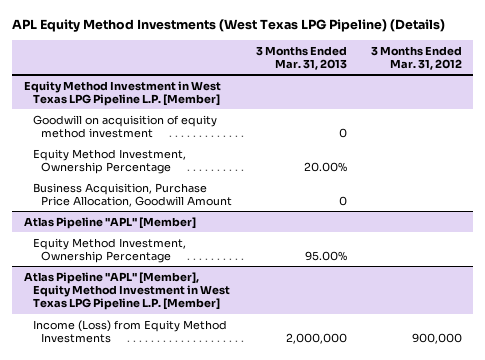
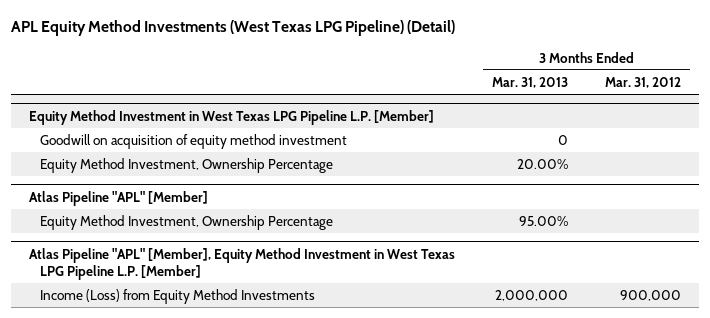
[11,18,445,32] APL Equity Method Investments (West Texas LPG Pipeline) (Details) -> [10,20,455,37] APL Equity Method Investments (West Texas LPG Pipeline) (Detail)
[32,182,233,207] Business Acquisition, Purchase Price Allocation, Goodwill Amount -> none

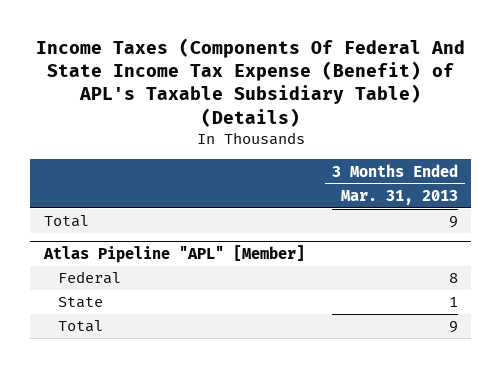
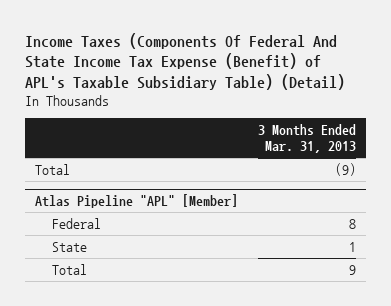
[35,37,465,127] Income Taxes (Components Of Federal And State Income Tax Expense (Benefit) of APL's Taxable Subsidiary Table) (Details) -> [25,32,346,91] Income Taxes (Components Of Federal And State Income Tax Expense (Benefit) of APL's Taxable Subsidiary Table) (Detail)
[448,216,458,229] 9 -> [334,162,356,176] (9)

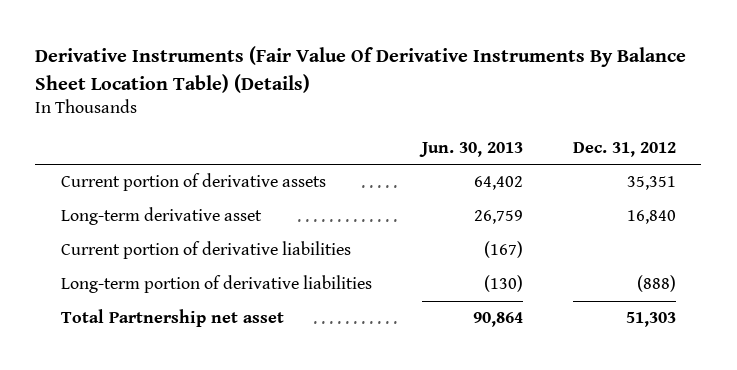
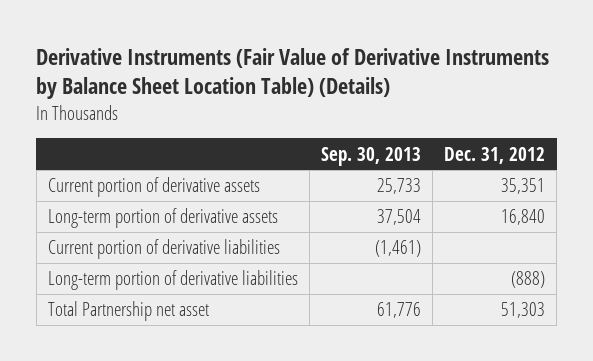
[35,46,687,93] Derivative Instruments (Fair Value Of Derivative Instruments By Balance Sheet Location Table) (Details) -> [36,48,550,100] Derivative Instruments (Fair Value of Derivative Instruments by Balance Sheet Location Table) (Details)
[418,141,523,157] Jun. 30, 2013 -> none
none -> [321,146,422,166] Sep. 30, 2013
[60,207,262,226] Long-term derivative asset -> [47,208,278,229] Long-term portion of derivative assets

